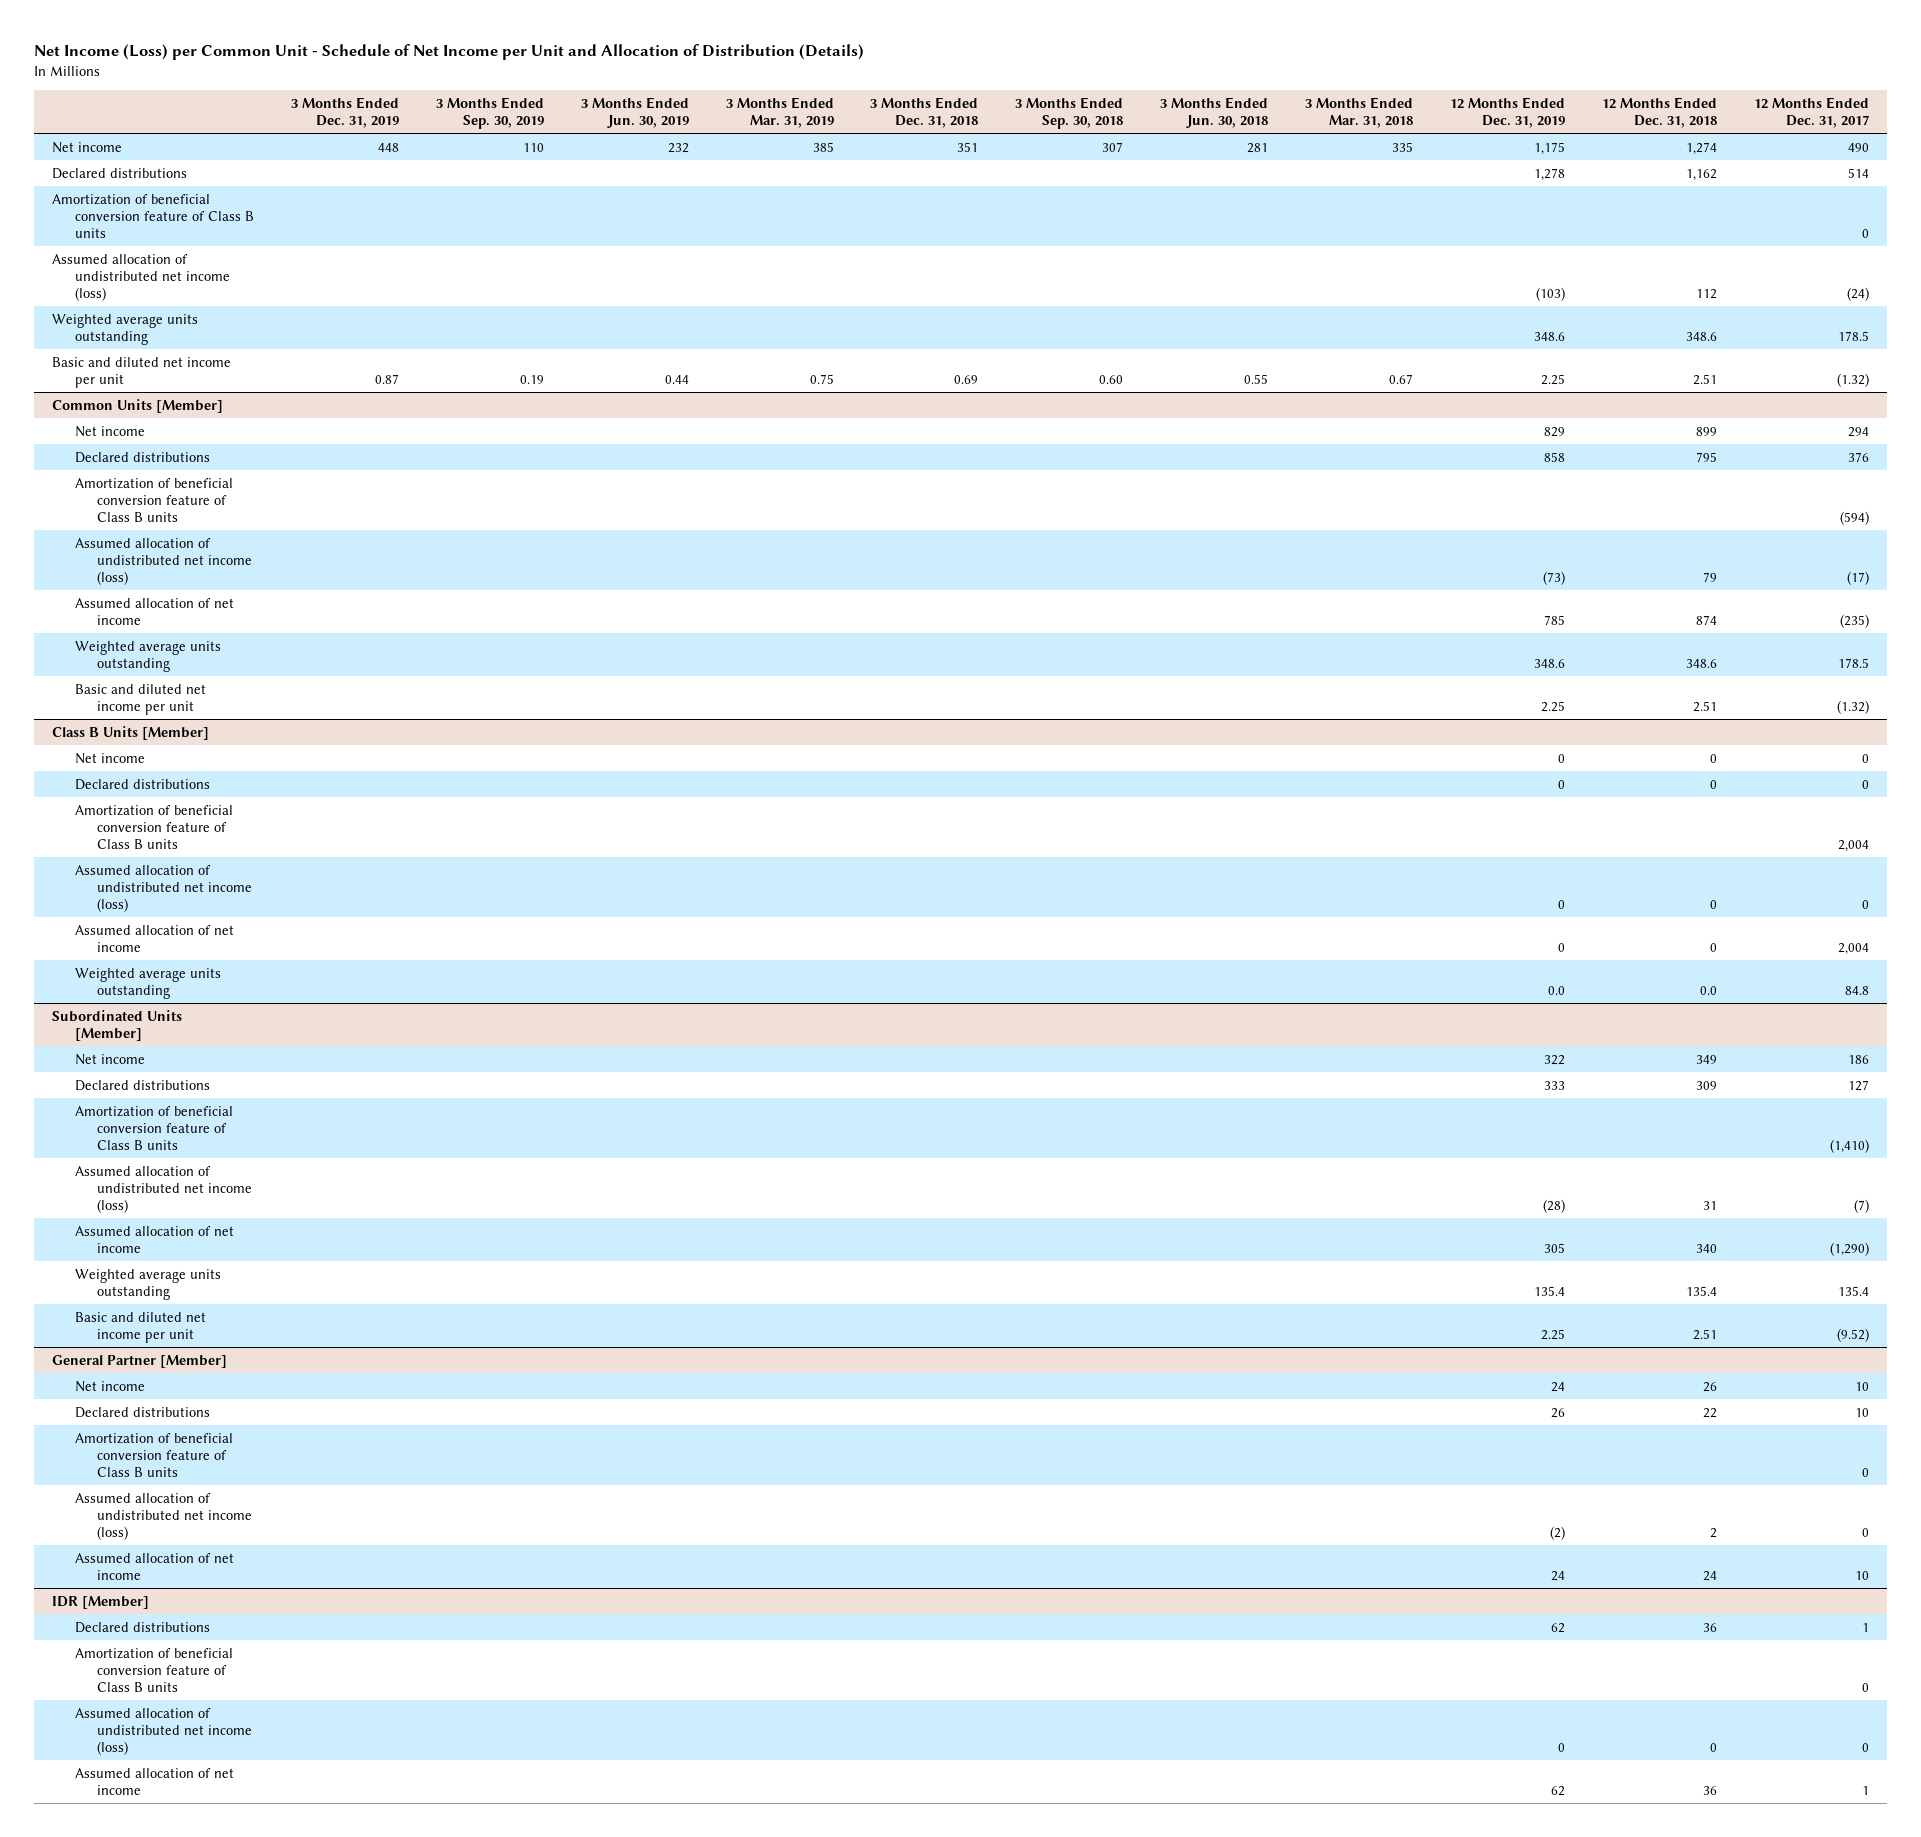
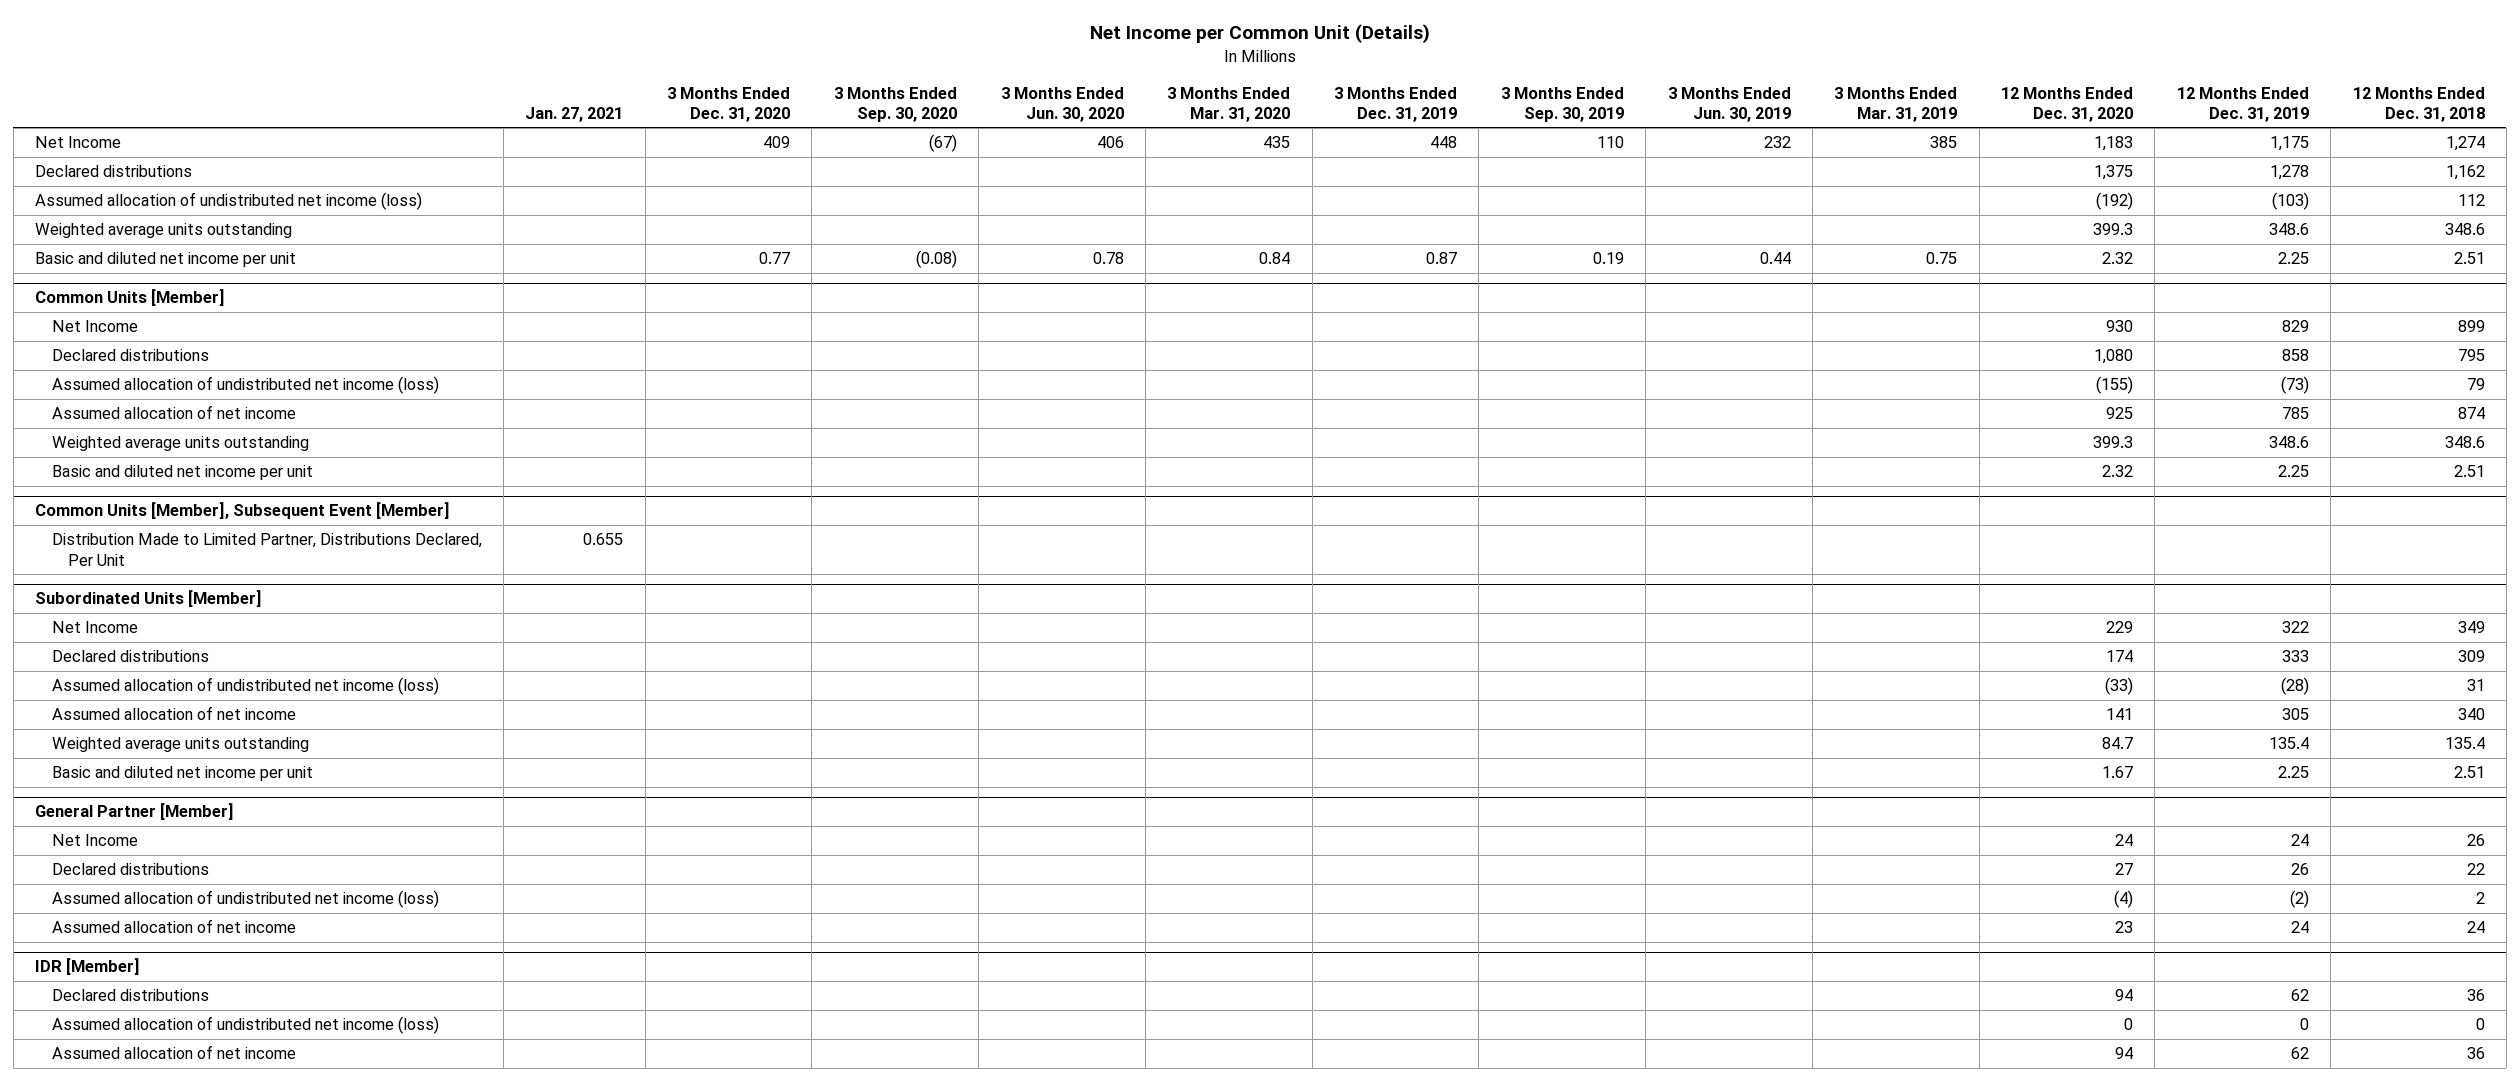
[34,44,865,61] Net Income (Loss) per Common Unit - Schedule of Net Income per Unit and Allocation of Distribution (Details) -> [1089,24,1430,44] Net Income per Common Unit (Details)
[870,96,979,128] 3 Months Ended Dec. 31, 2018 -> none
[1015,96,1124,129] 3 Months Ended Sep. 30, 2018 -> none
[1160,96,1269,128] 3 Months Ended Jun. 30, 2018 -> none
[1305,96,1414,128] 3 Months Ended Mar. 31, 2018 -> none
[1753,96,1869,128] 12 Months Ended Dec. 31, 2017 -> none
none -> [525,106,624,122] Jan. 27, 2021
none -> [667,86,791,122] 3 Months Ended Dec. 31, 2020
none -> [833,86,957,122] 3 Months Ended Sep. 30, 2020
none -> [1000,86,1124,122] 3 Months Ended Jun. 30, 2020
none -> [1167,86,1291,122] 3 Months Ended Mar. 31, 2020
none -> [2001,86,2134,122] 12 Months Ended Dec. 31, 2020
[52,141,123,153] Net income -> [35,136,122,149] Net Income
[52,193,254,239] Amortization of beneficial conversion feature of Class B units -> none
[74,425,145,437] Net income -> [51,320,138,333] Net Income
[74,477,233,523] Amortization of beneficial conversion feature of Class B units -> none
[52,725,210,740] Class B Units [Member] -> none
[74,752,145,764] Net income -> none
[74,778,210,790] Declared distributions -> none
[74,804,233,850] Amortization of beneficial conversion feature of Class B units -> none
[74,864,253,913] Assumed allocation of undistributed net income (loss) -> none
[74,924,234,952] Assumed allocation of net income -> none
[74,967,221,999] Weighted average units outstanding -> none
none -> [35,502,451,520] Common Units [Member], Subsequent Event [Member]
none -> [51,533,482,566] Distribution Made to Limited Partner, Distributions Declared, Per Unit
[74,1053,145,1065] Net income -> [51,621,138,634] Net Income
[74,1105,233,1151] Amortization of beneficial conversion feature of Class B units -> none
[74,1380,145,1392] Net income -> [51,834,138,847] Net Income
[74,1432,233,1478] Amortization of beneficial conversion feature of Class B units -> none
[74,1647,233,1693] Amortization of beneficial conversion feature of Class B units -> none

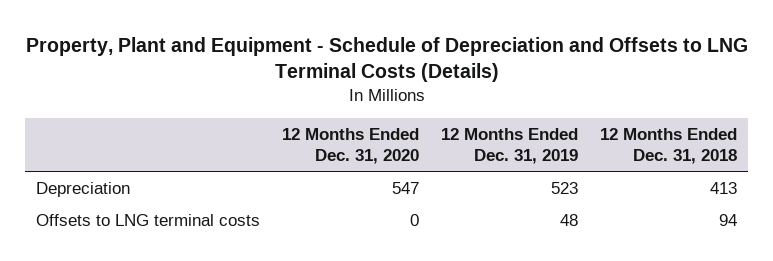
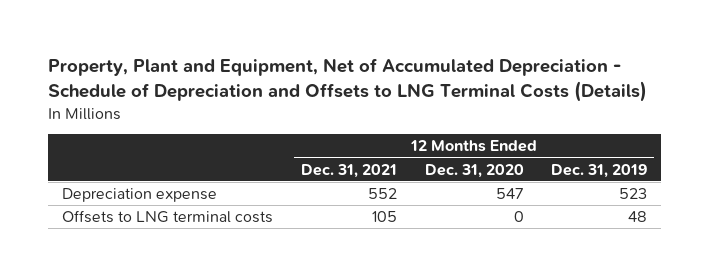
[25,36,748,83] Property, Plant and Equipment - Schedule of Depreciation and Offsets to LNG Terminal Costs (Details) -> [47,58,647,103] Property, Plant and Equipment, Net of Accumulated Depreciation - Schedule of Depreciation and Offsets to LNG Terminal Costs (Details)
[600,127,738,165] 12 Months Ended Dec. 31, 2018 -> none
none -> [300,163,397,178] Dec. 31, 2021
[36,181,131,197] Depreciation -> [61,188,217,203] Depreciation expense

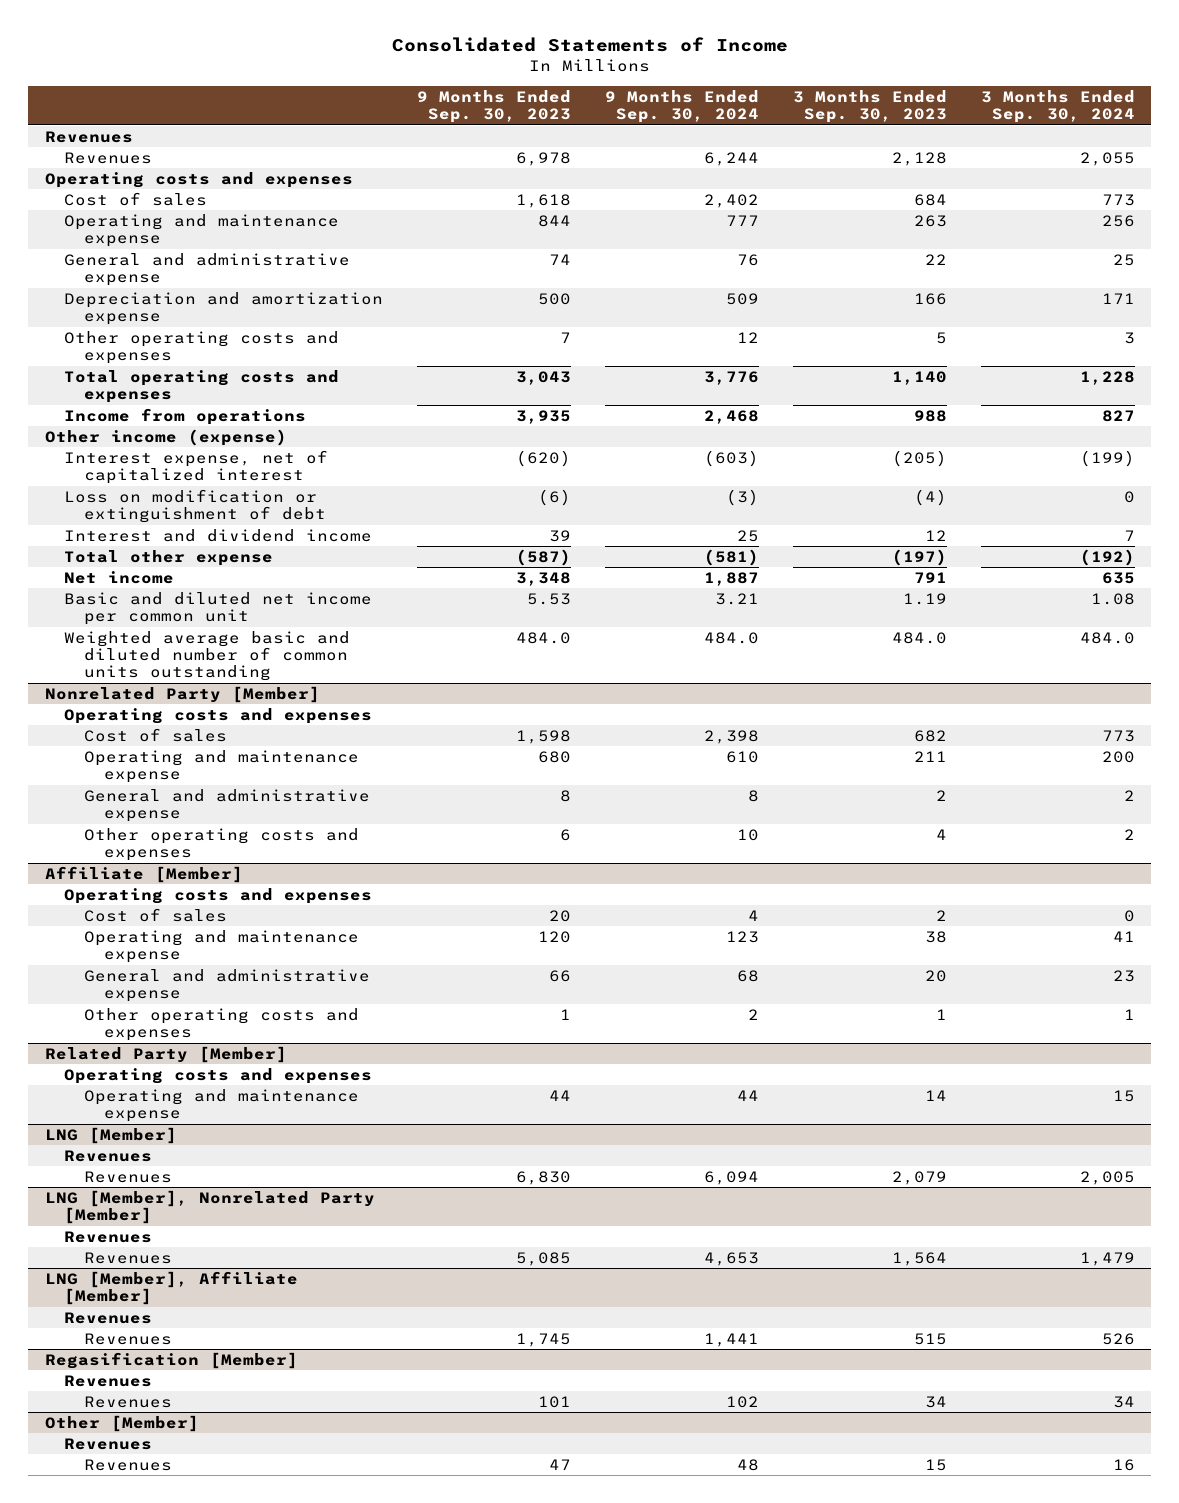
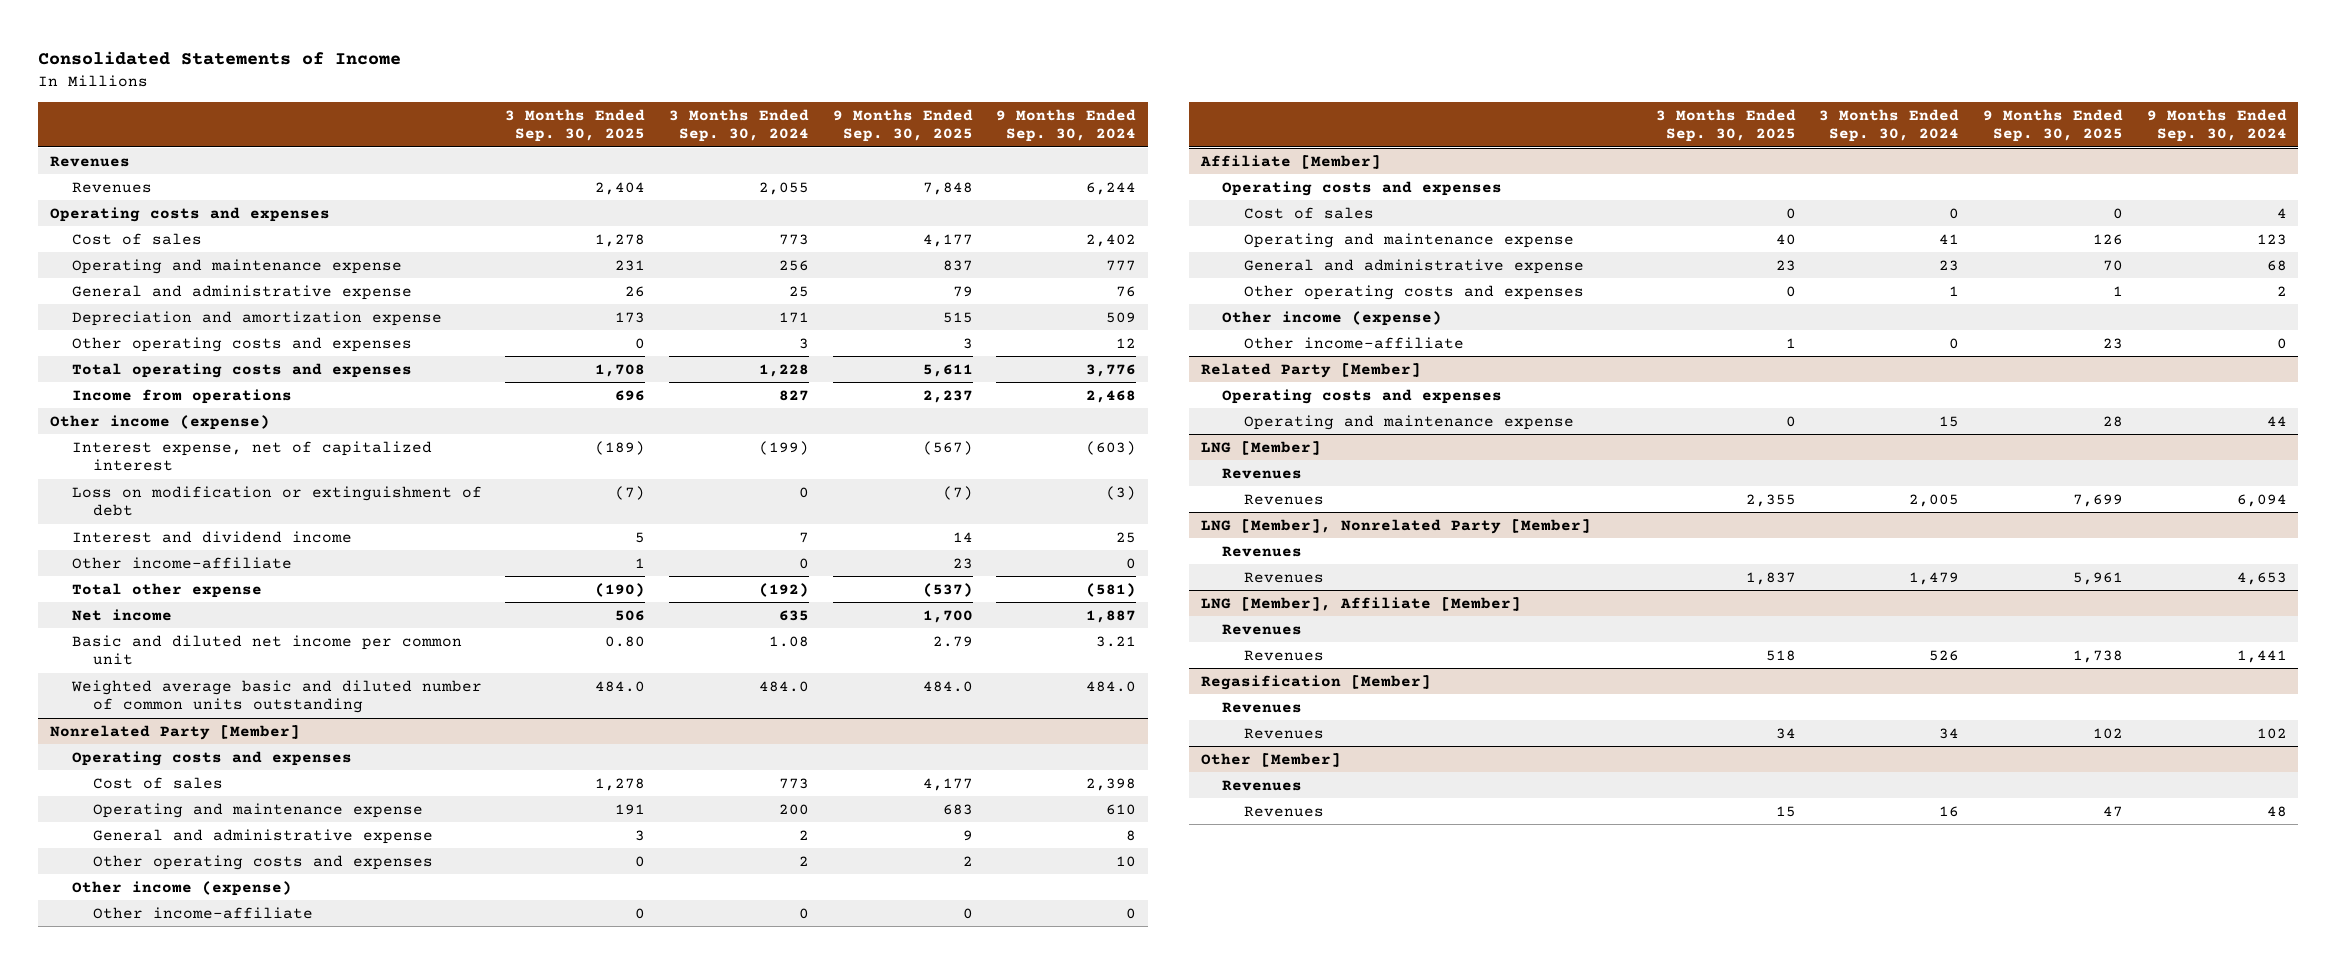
[417,90,572,124] 9 Months Ended Sep. 30, 2023 -> none
[792,90,947,124] 3 Months Ended Sep. 30, 2023 -> none
none -> [505,108,646,143] 3 Months Ended Sep. 30, 2025
none -> [832,108,973,143] 9 Months Ended Sep. 30, 2025
none -> [71,556,292,569] Other income-affiliate
none -> [71,880,292,896] Other income (expense)
none -> [93,906,314,919] Other income-affiliate
none -> [1222,310,1443,326] Other income (expense)
none -> [1243,336,1464,349] Other income-affiliate

